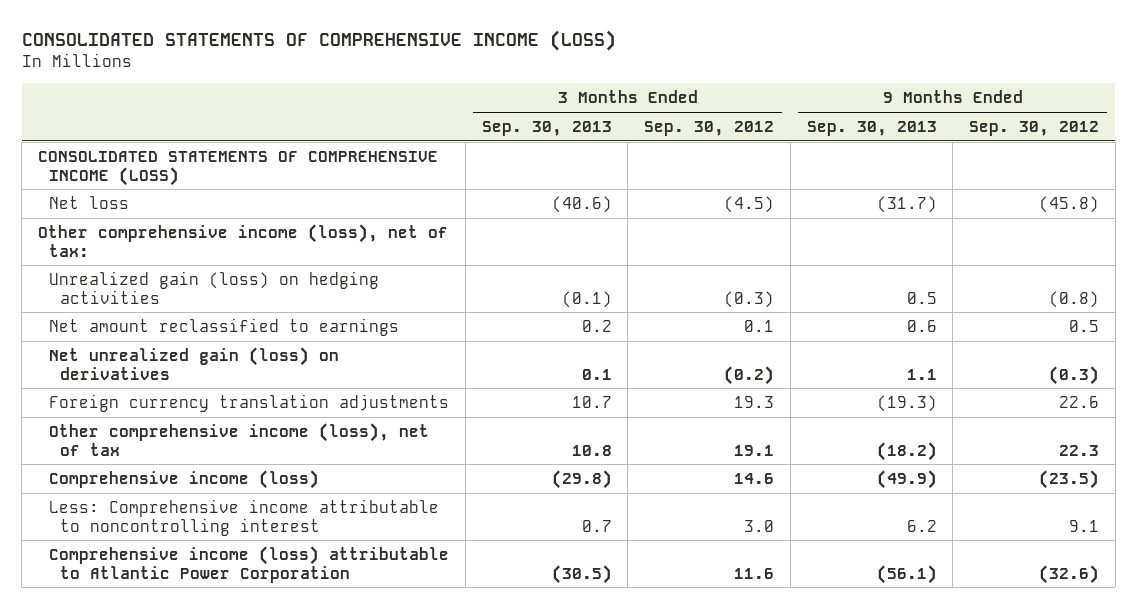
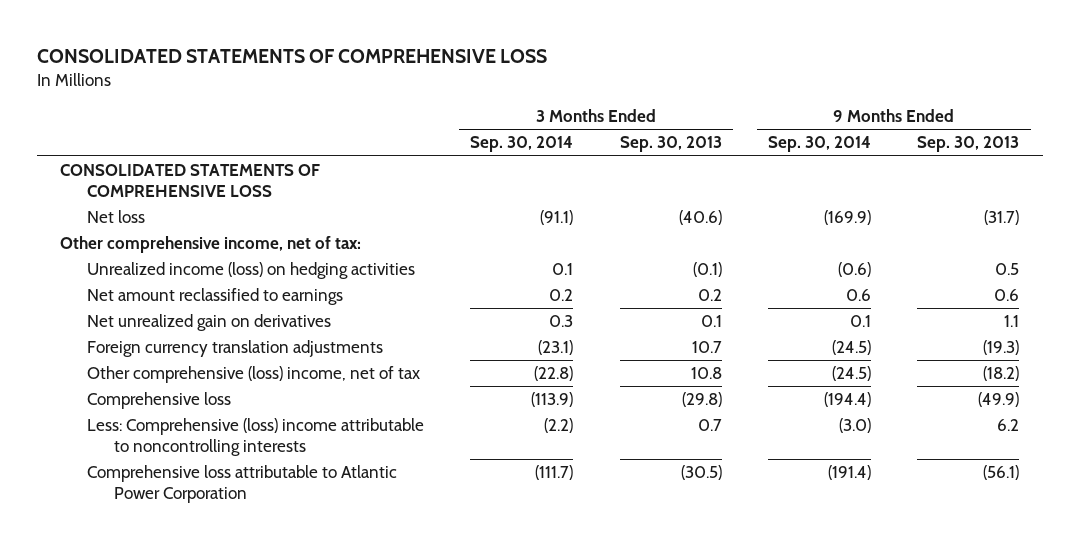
[21,30,616,52] CONSOLIDATED STATEMENTS OF COMPREHENSIVE INCOME (LOSS) -> [36,49,547,64] CONSOLIDATED STATEMENTS OF COMPREHENSIVE LOSS
[644,121,775,137] Sep. 30, 2012 -> none
[968,121,1099,137] Sep. 30, 2012 -> none
none -> [470,136,574,153] Sep. 30, 2014
none -> [768,136,872,153] Sep. 30, 2014
[37,150,438,186] CONSOLIDATED STATEMENTS OF COMPREHENSIVE INCOME (LOSS) -> [60,164,321,197] CONSOLIDATED STATEMENTS OF COMPREHENSIVE LOSS
[37,223,448,257] Other comprehensive income (loss), net of tax: -> [60,236,362,254] Other comprehensive income, net of tax:
[49,270,380,304] Unrealized gain (loss) on hedging activities -> [87,262,416,280] Unrealized income (loss) on hedging activities
[49,346,340,380] Net unrealized gain (loss) on derivatives -> [87,314,332,332] Net unrealized gain on derivatives
[49,422,430,456] Other comprehensive income (loss), net of tax -> [87,366,421,384] Other comprehensive (loss) income, net of tax
[49,469,320,489] Comprehensive income (loss) -> [87,392,232,410] Comprehensive loss
[49,498,440,536] Less: Comprehensive income attributable to noncontrolling interest -> [87,418,425,456] Less: Comprehensive (loss) income attributable to noncontrolling interests
[49,545,450,583] Comprehensive income (loss) attributable to Atlantic Power Corporation -> [87,465,398,503] Comprehensive loss attributable to Atlantic Power Corporation

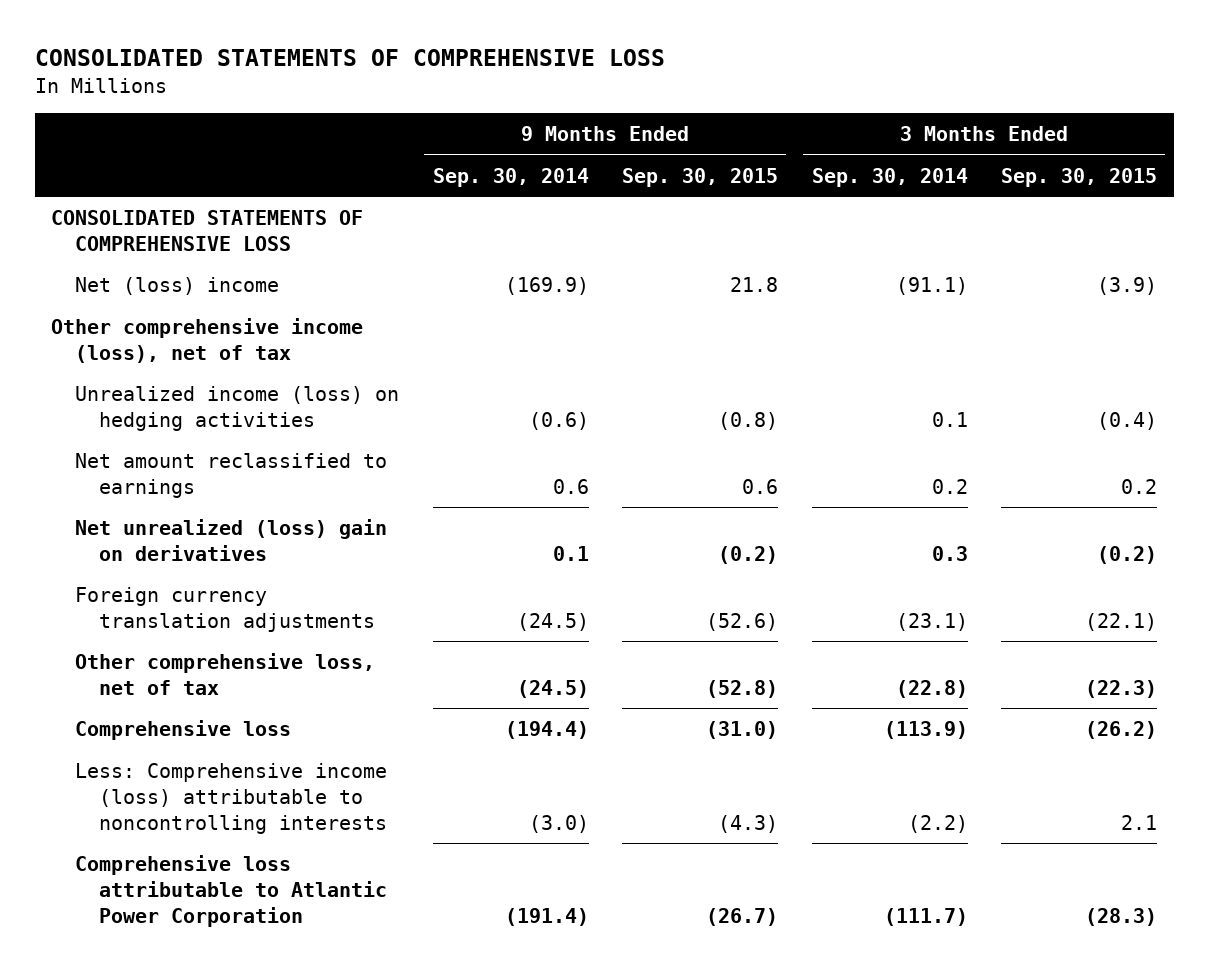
[619,136,722,153] Sep. 30, 2013 -> none
[917,136,1020,153] Sep. 30, 2013 -> none
none -> [622,167,779,187] Sep. 30, 2015
none -> [1001,167,1158,187] Sep. 30, 2015
[87,210,146,224] Net loss -> [75,277,280,296] Net (loss) income
[60,236,362,254] Other comprehensive income, net of tax: -> [51,318,364,363] Other comprehensive income (loss), net of tax
[87,314,332,332] Net unrealized gain on derivatives -> [75,519,388,561] Net unrealized (loss) gain on derivatives
[87,366,421,384] Other comprehensive (loss) income, net of tax -> [75,653,376,695] Other comprehensive loss, net of tax
[87,418,425,456] Less: Comprehensive (loss) income attributable to noncontrolling interests -> [75,763,388,834] Less: Comprehensive income (loss) attributable to noncontrolling interests

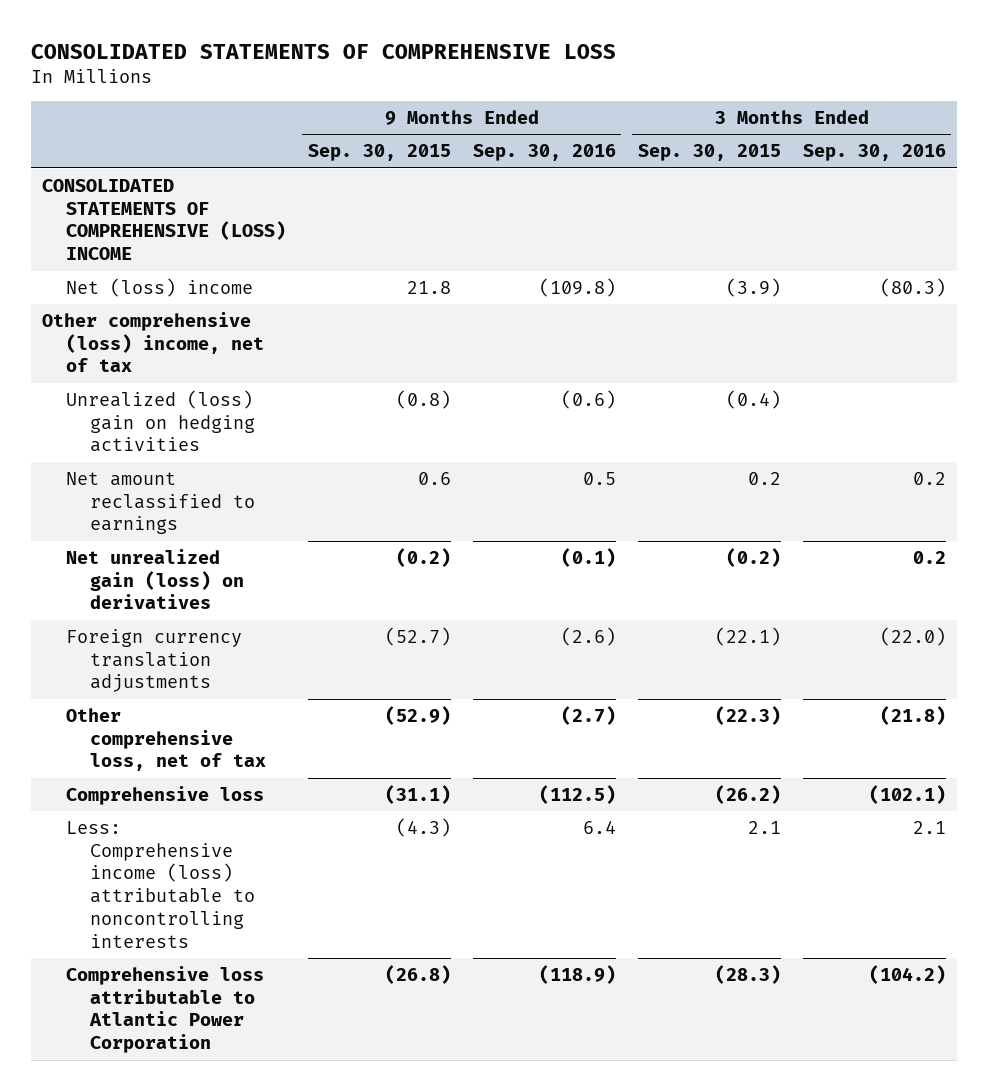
[432,167,589,187] Sep. 30, 2014 -> none
[811,167,968,187] Sep. 30, 2014 -> none
none -> [472,144,616,162] Sep. 30, 2016
none -> [802,144,946,162] Sep. 30, 2016
[51,210,364,251] CONSOLIDATED STATEMENTS OF COMPREHENSIVE LOSS -> [41,179,286,261] CONSOLIDATED STATEMENTS OF COMPREHENSIVE (LOSS) INCOME
[51,318,364,363] Other comprehensive income (loss), net of tax -> [41,312,264,373] Other comprehensive (loss) income, net of tax
[75,386,400,431] Unrealized income (loss) on hedging activities -> [65,390,256,453] Unrealized (loss) gain on hedging activities
[75,519,388,561] Net unrealized (loss) gain on derivatives -> [65,549,245,610] Net unrealized gain (loss) on derivatives
[706,612,779,631] (52.6) -> [384,627,451,647] (52.7)
[706,679,779,698] (52.8) -> [384,706,451,726] (52.9)
[706,721,779,740] (31.0) -> [384,785,451,805] (31.1)
[706,907,779,926] (26.7) -> [384,965,451,985] (26.8)

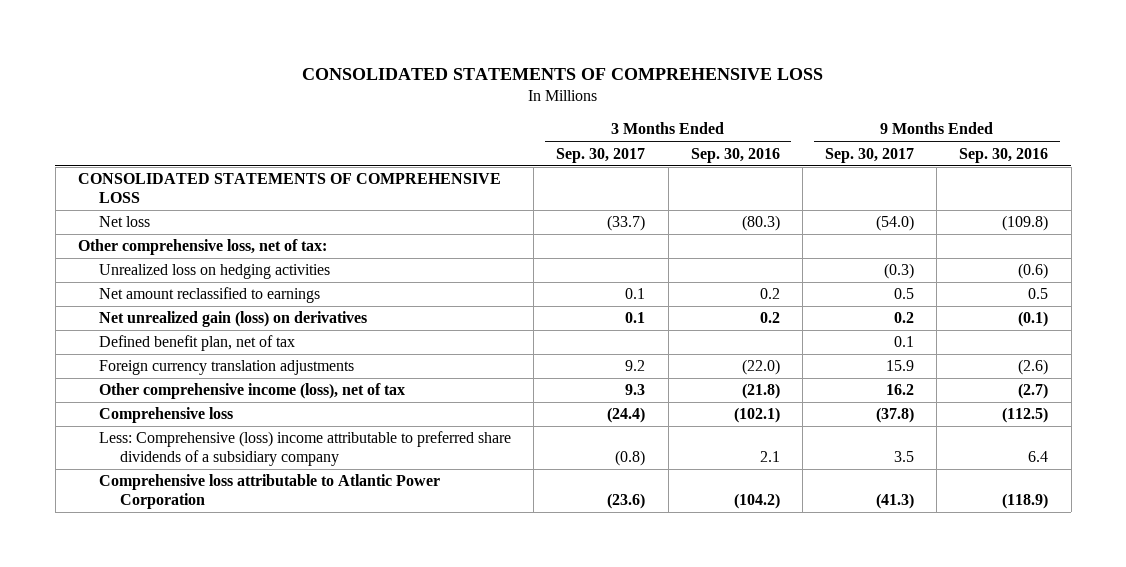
[307,144,451,162] Sep. 30, 2015 -> none
[637,144,781,162] Sep. 30, 2015 -> none
none -> [556,147,646,163] Sep. 30, 2017
none -> [825,147,915,163] Sep. 30, 2017
[41,179,286,261] CONSOLIDATED STATEMENTS OF COMPREHENSIVE (LOSS) INCOME -> [77,173,501,204] CONSOLIDATED STATEMENTS OF COMPREHENSIVE LOSS
[65,278,253,298] Net (loss) income -> [99,216,151,228] Net loss
[41,312,264,373] Other comprehensive (loss) income, net of tax -> [77,239,327,256] Other comprehensive loss, net of tax:
[65,390,256,453] Unrealized (loss) gain on hedging activities -> [99,264,331,280] Unrealized loss on hedging activities
none -> [99,335,296,352] Defined benefit plan, net of tax
[65,708,267,772] Other comprehensive loss, net of tax -> [99,383,406,400] Other comprehensive income (loss), net of tax
[65,821,256,948] Less: Comprehensive income (loss) attributable to noncontrolling interests -> [99,431,512,467] Less: Comprehensive (loss) income attributable to preferred share dividends of a subsidiary company

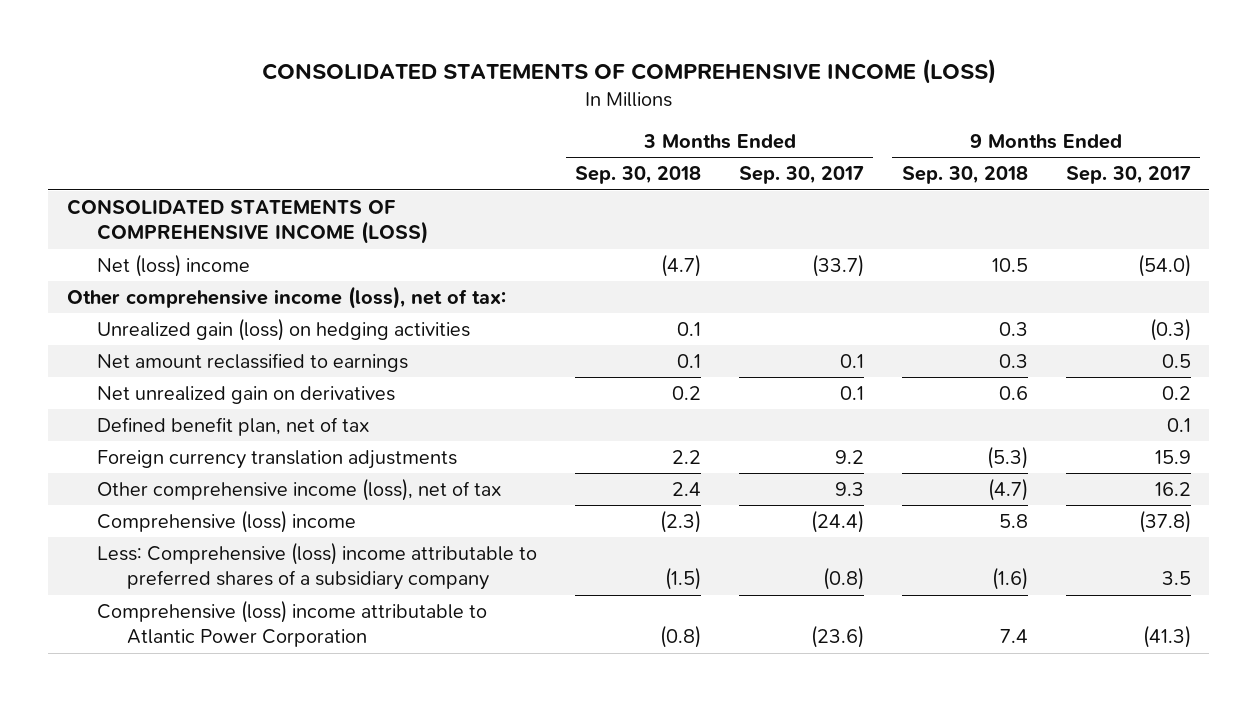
[302,67,824,80] CONSOLIDATED STATEMENTS OF COMPREHENSIVE LOSS -> [261,58,996,84] CONSOLIDATED STATEMENTS OF COMPREHENSIVE INCOME (LOSS)
[690,147,780,163] Sep. 30, 2016 -> none
[959,147,1049,163] Sep. 30, 2016 -> none
none -> [575,166,702,185] Sep. 30, 2018
none -> [901,166,1028,185] Sep. 30, 2018
[77,173,501,204] CONSOLIDATED STATEMENTS OF COMPREHENSIVE LOSS -> [67,198,429,245] CONSOLIDATED STATEMENTS OF COMPREHENSIVE INCOME (LOSS)
[99,216,151,228] Net loss -> [97,253,251,277] Net (loss) income
[77,239,327,256] Other comprehensive loss, net of tax: -> [67,285,507,309] Other comprehensive income (loss), net of tax:
[99,264,331,280] Unrealized loss on hedging activities -> [97,317,471,341] Unrealized gain (loss) on hedging activities
[99,311,368,328] Net unrealized gain (loss) on derivatives -> [97,385,396,404] Net unrealized gain on derivatives
[99,407,234,424] Comprehensive loss -> [97,509,357,533] Comprehensive (loss) income
[99,431,512,467] Less: Comprehensive (loss) income attributable to preferred share dividends of a subsidiary company -> [97,541,538,591] Less: Comprehensive (loss) income attributable to preferred shares of a subsidiary company
[99,474,441,510] Comprehensive loss attributable to Atlantic Power Corporation -> [97,599,488,648] Comprehensive (loss) income attributable to Atlantic Power Corporation

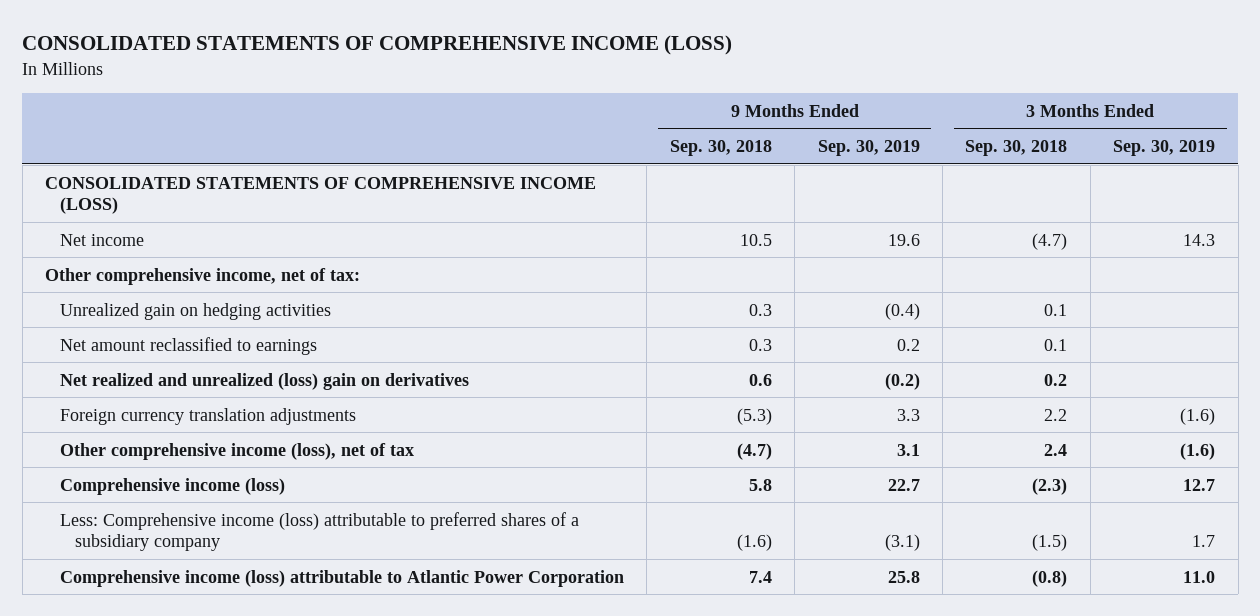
[738,166,864,185] Sep. 30, 2017 -> none
[1065,166,1191,185] Sep. 30, 2017 -> none
none -> [817,140,920,157] Sep. 30, 2019
none -> [1113,140,1216,157] Sep. 30, 2019
[97,253,251,277] Net (loss) income -> [59,233,144,246] Net income
[67,285,507,309] Other comprehensive income (loss), net of tax: -> [45,267,361,285] Other comprehensive income, net of tax:
[97,317,471,341] Unrealized gain (loss) on hedging activities -> [59,302,331,320] Unrealized gain on hedging activities
[97,416,371,436] Defined benefit plan, net of tax -> none
[97,385,396,404] Net unrealized gain on derivatives -> [59,372,469,390] Net realized and unrealized (loss) gain on derivatives
[97,509,357,533] Comprehensive (loss) income -> [59,477,285,495] Comprehensive income (loss)
[97,541,538,591] Less: Comprehensive (loss) income attributable to preferred shares of a subsidiary company -> [59,511,579,552] Less: Comprehensive income (loss) attributable to preferred shares of a subsidiary company
[97,599,488,648] Comprehensive (loss) income attributable to Atlantic Power Corporation -> [59,569,624,587] Comprehensive income (loss) attributable to Atlantic Power Corporation

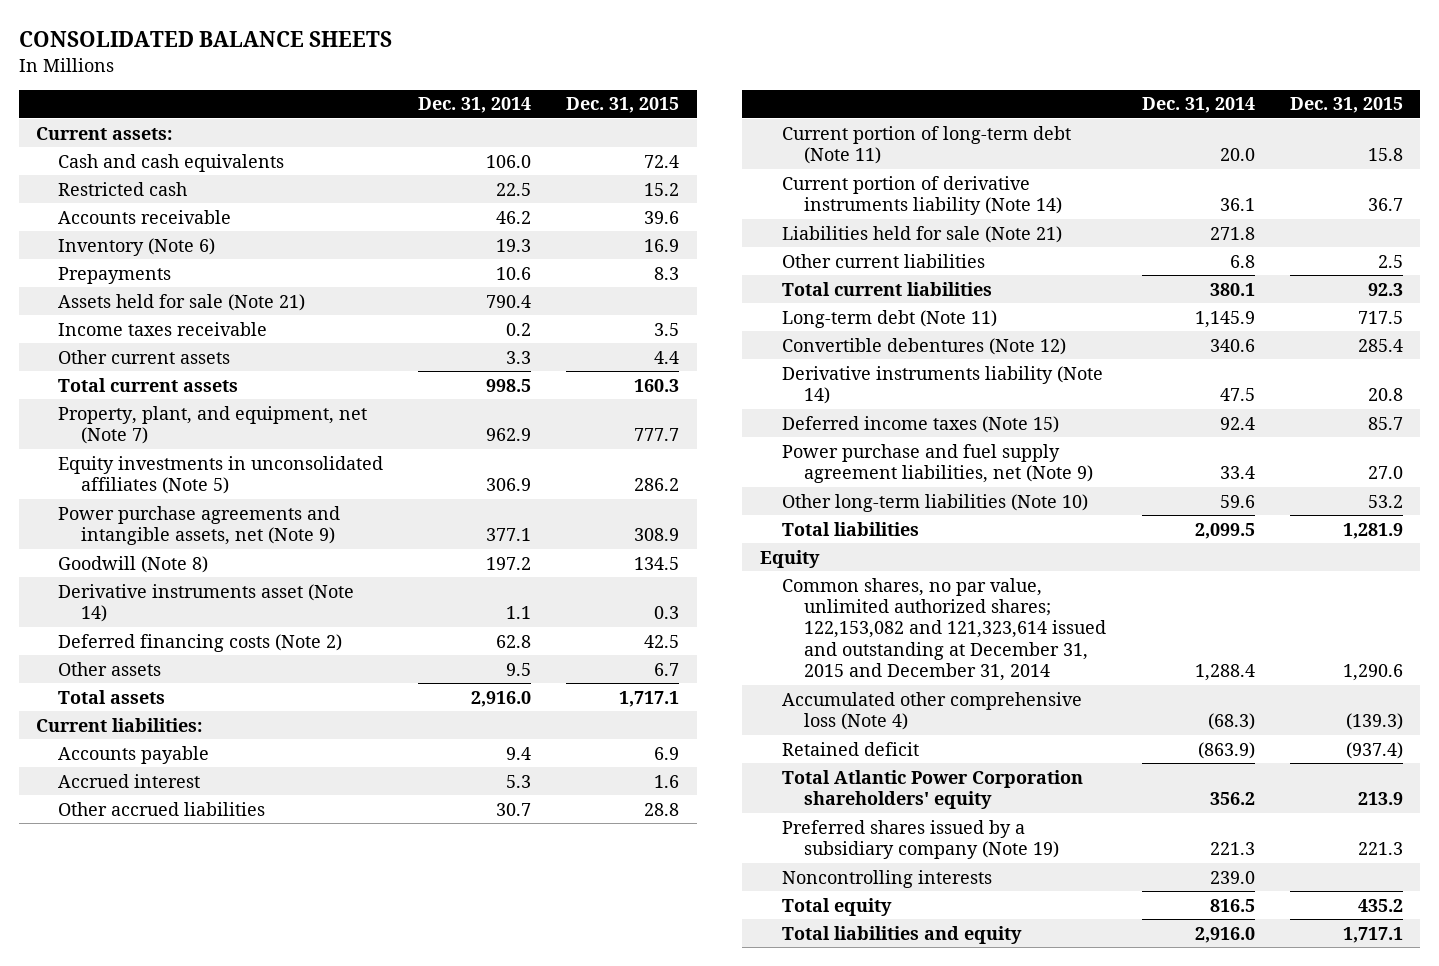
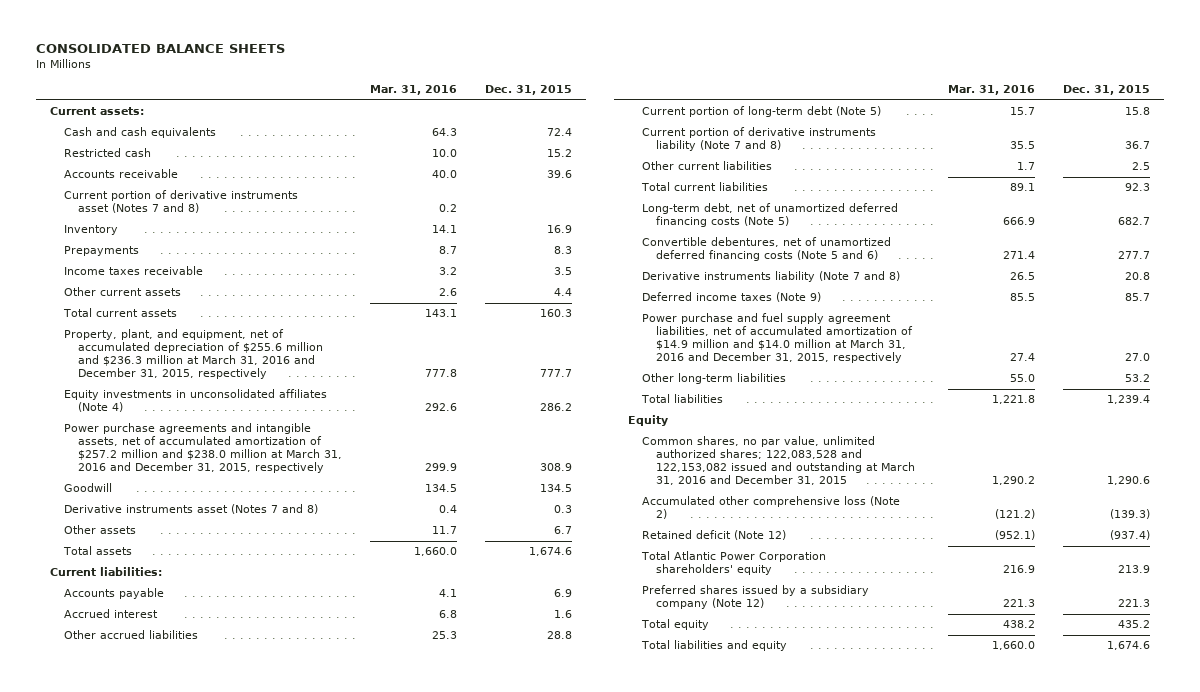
[418,97,532,114] Dec. 31, 2014 -> none
none -> [370,85,458,96] Mar. 31, 2016
none -> [64,190,299,214] Current portion of derivative instruments asset (Notes 7 and 8)
[58,237,216,256] Inventory (Note 6) -> [64,225,119,236] Inventory
[58,293,306,311] Assets held for sale (Note 21) -> none
[58,633,343,652] Deferred financing costs (Note 2) -> none
[58,405,368,445] Property, plant, and equipment, net (Note 7) -> [64,329,323,380] Property, plant, and equipment, net of accumulated depreciation of $255.6 million and $236.3 million at March 31, 2016 and December 31, 2015, respectively
[58,455,384,495] Equity investments in unconsolidated affiliates (Note 5) -> [64,389,328,413] Equity investments in unconsolidated affiliates (Note 4)
[58,505,341,546] Power purchase agreements and intangible assets, net (Note 9) -> [64,423,342,474] Power purchase agreements and intangible assets, net of accumulated amortization of $257.2 million and $238.0 million at March 31, 2016 and December 31, 2015, respectively
[58,555,209,573] Goodwill (Note 8) -> [64,483,113,493] Goodwill
[58,583,355,623] Derivative instruments asset (Note 14) -> [64,504,319,515] Derivative instruments asset (Notes 7 and 8)
[619,690,680,707] 1,717.1 -> [529,547,573,557] 1,674.6
[782,225,1063,243] Liabilities held for sale (Note 21) -> none
[782,125,1072,165] Current portion of long-term debt (Note 11) -> [641,106,881,118] Current portion of long-term debt (Note 5)
[782,175,1063,216] Current portion of derivative instruments liability (Note 14) -> [641,127,876,152] Current portion of derivative instruments liability (Note 7 and 8)
[782,309,998,328] Long-term debt (Note 11) -> [641,203,898,228] Long-term debt, net of unamortized deferred financing costs (Note 5)
[1357,310,1403,324] 717.5 -> [1118,217,1151,226] 682.7
[782,337,1067,355] Convertible debentures (Note 12) -> [641,237,891,262] Convertible debentures, net of unamortized deferred financing costs (Note 5 and 6)
[1357,338,1403,352] 285.4 -> [1118,251,1151,260] 277.7
[782,365,1104,405] Derivative instruments liability (Note 14) -> [641,271,900,283] Derivative instruments liability (Note 7 and 8)
[782,415,1060,433] Deferred income taxes (Note 15) -> [641,292,821,303] Deferred income taxes (Note 9)
[782,443,1094,484] Power purchase and fuel supply agreement liabilities, net (Note 9) -> [641,313,913,364] Power purchase and fuel supply agreement liabilities, net of accumulated amortization of $14.9 million and $14.0 million at March 31, 2016 and December 31, 2015, respectively
[782,493,1089,512] Other long-term liabilities (Note 10) -> [641,373,786,385] Other long-term liabilities
[1342,522,1403,539] 1,281.9 -> [1107,395,1151,405] 1,239.4
[782,577,1107,682] Common shares, no par value, unlimited authorized shares; 122,153,082 and 121,323,614 issued and outstanding at December 31, 2015 and December 31, 2014 -> [641,436,915,486] Common shares, no par value, unlimited authorized shares; 122,083,528 and 122,153,082 issued and outstanding at March 31, 2016 and December 31, 2015
[782,691,1083,731] Accumulated other comprehensive loss (Note 4) -> [641,496,900,520] Accumulated other comprehensive loss (Note 2)
[782,741,920,756] Retained deficit -> [641,530,786,541] Retained deficit (Note 12)
[782,869,993,888] Noncontrolling interests -> none
[782,819,1060,860] Preferred shares issued by a subsidiary company (Note 19) -> [641,585,869,610] Preferred shares issued by a subsidiary company (Note 12)
[1342,926,1403,943] 1,717.1 -> [1107,641,1151,651] 1,674.6

